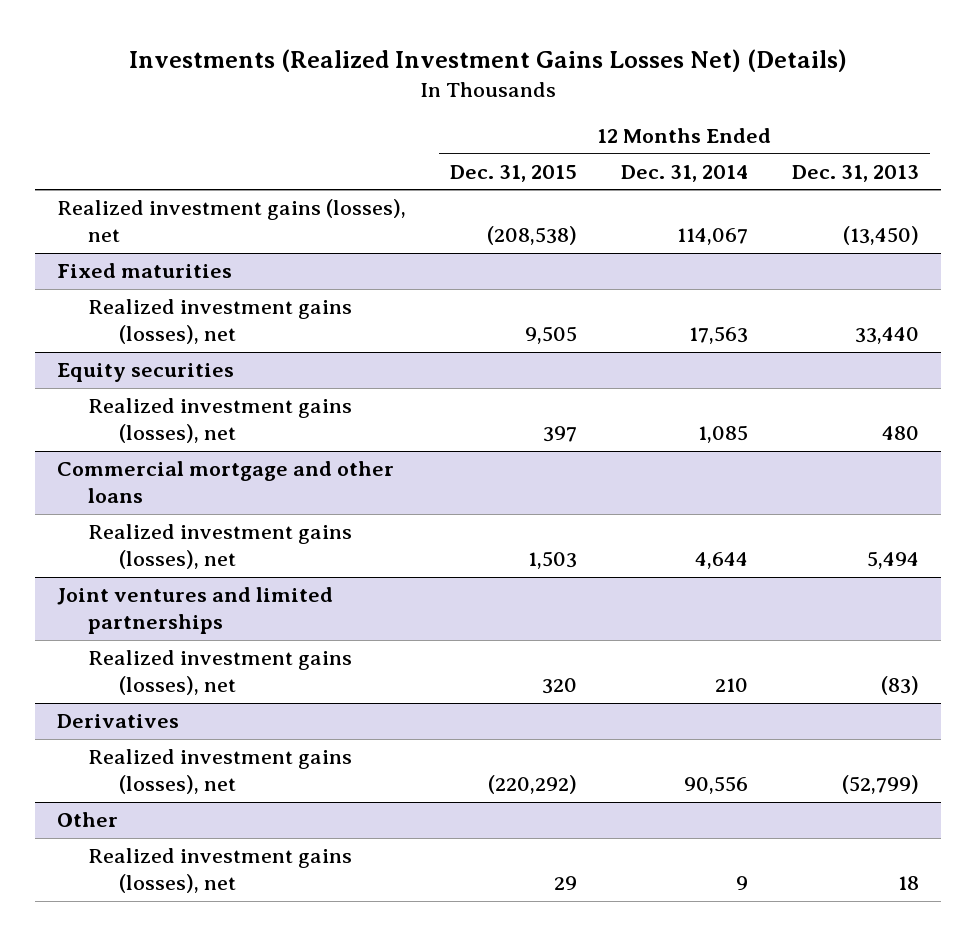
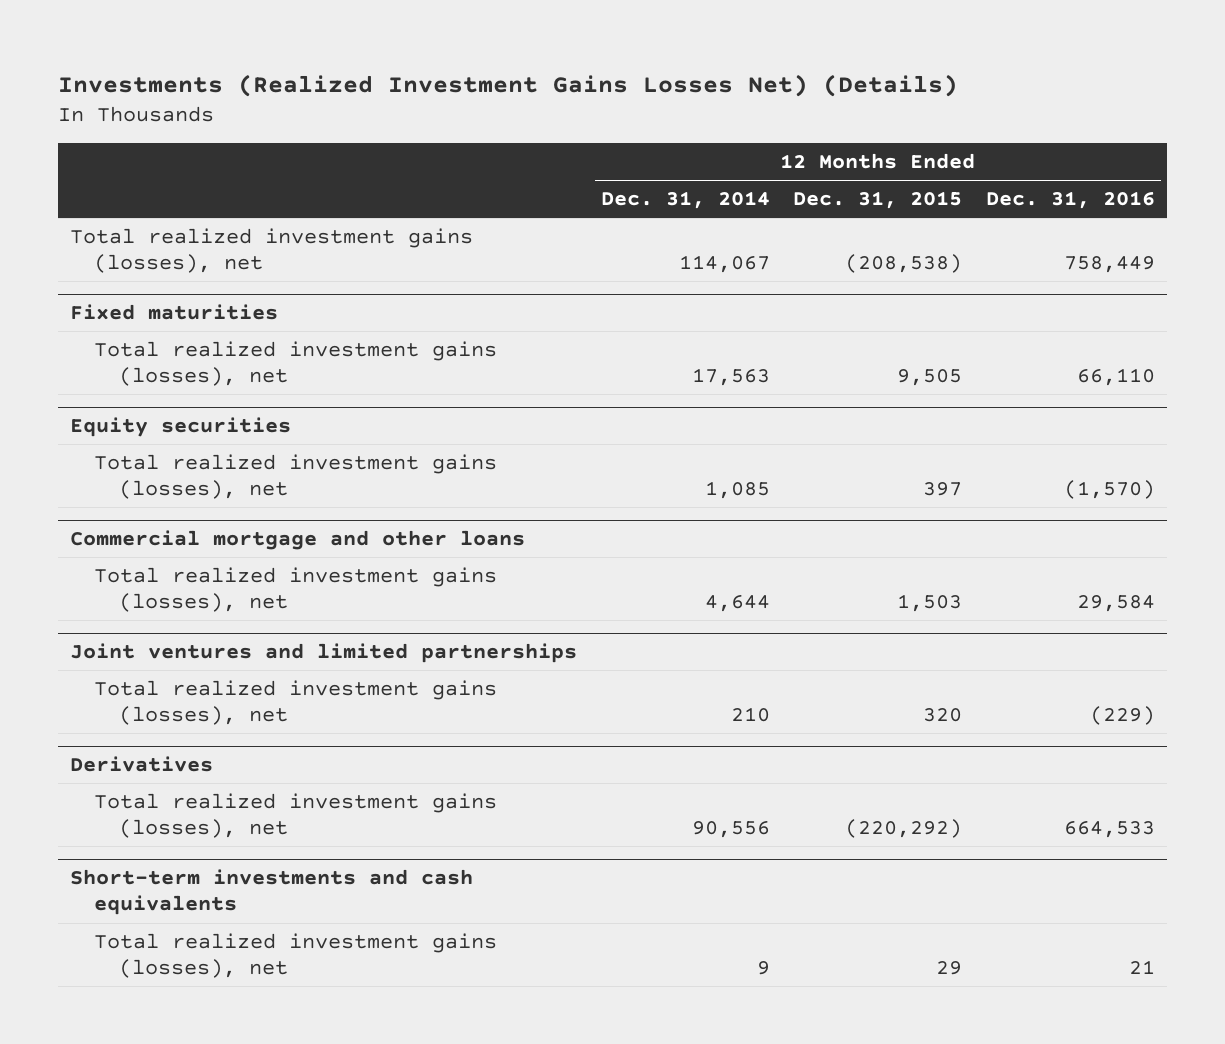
[791,164,919,182] Dec. 31, 2013 -> none
none -> [985,190,1155,209] Dec. 31, 2016
[57,199,407,243] Realized investment gains (losses), net -> [69,227,473,274] Total realized investment gains (losses), net
[88,299,353,345] Realized investment gains (losses), net -> [94,340,498,387] Total realized investment gains (losses), net
[88,398,353,444] Realized investment gains (losses), net -> [94,453,498,500] Total realized investment gains (losses), net
[88,524,353,570] Realized investment gains (losses), net -> [94,566,498,613] Total realized investment gains (losses), net
[88,650,353,696] Realized investment gains (losses), net -> [94,679,498,726] Total realized investment gains (losses), net
[88,749,353,795] Realized investment gains (losses), net -> [94,792,498,839] Total realized investment gains (losses), net
[57,812,119,828] Other -> [69,869,473,916] Short-term investments and cash equivalents
[88,848,353,894] Realized investment gains (losses), net -> [94,932,498,979] Total realized investment gains (losses), net

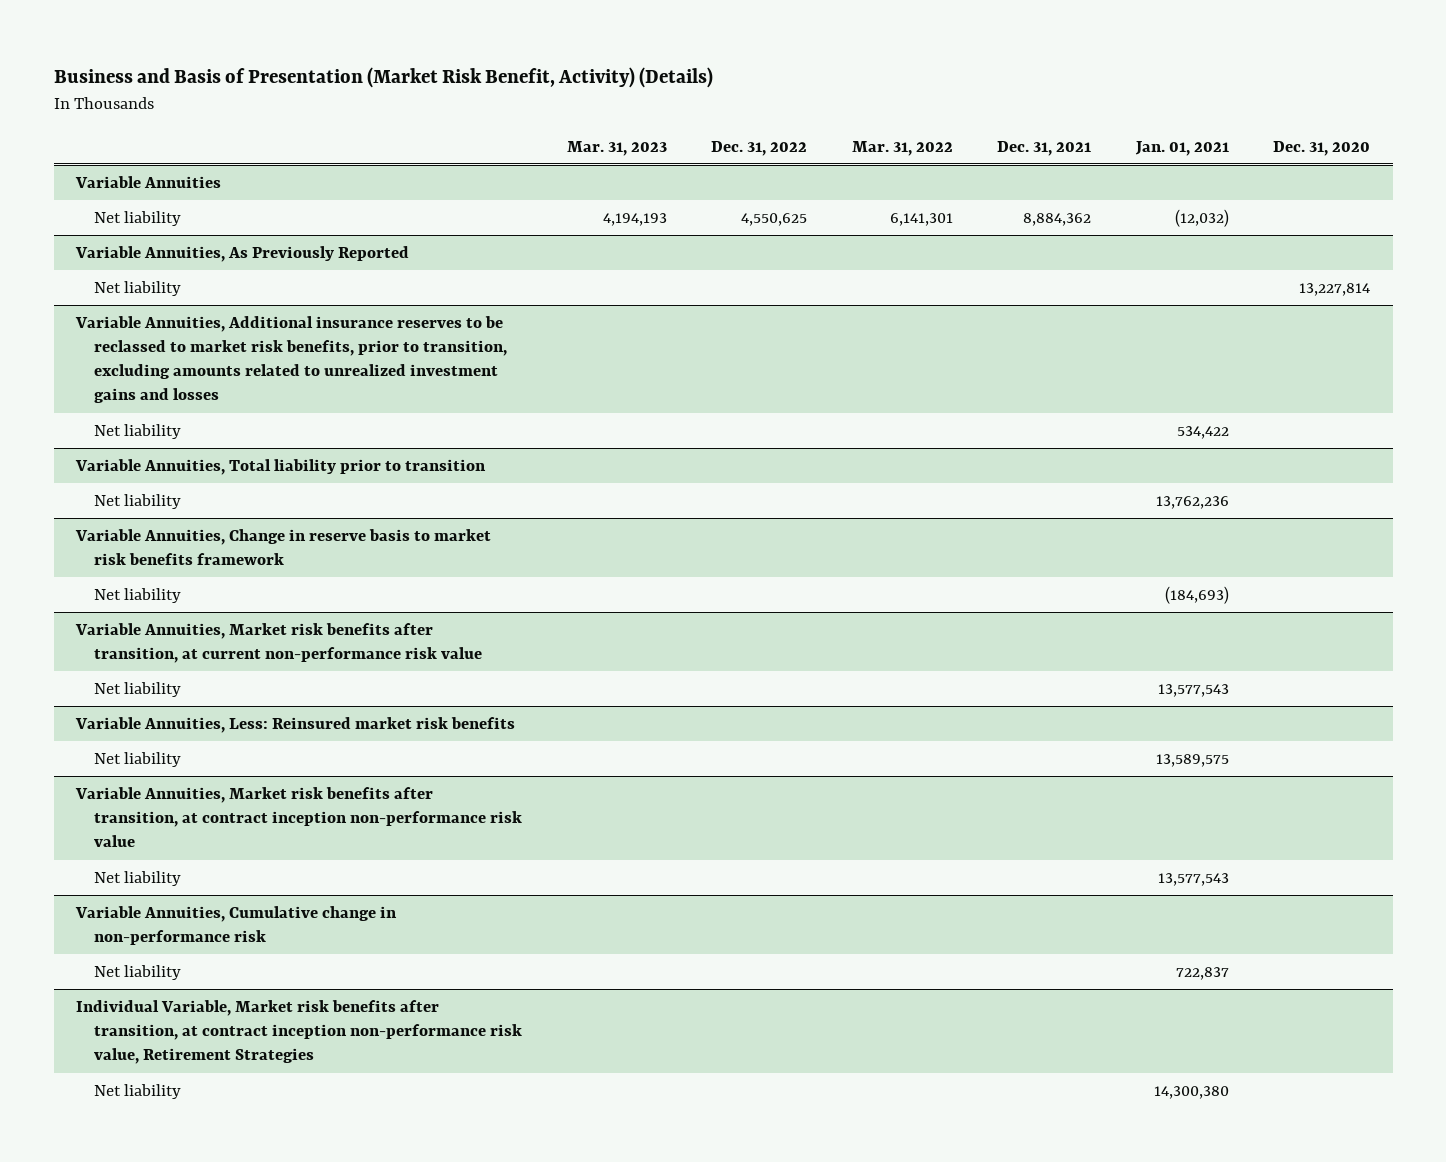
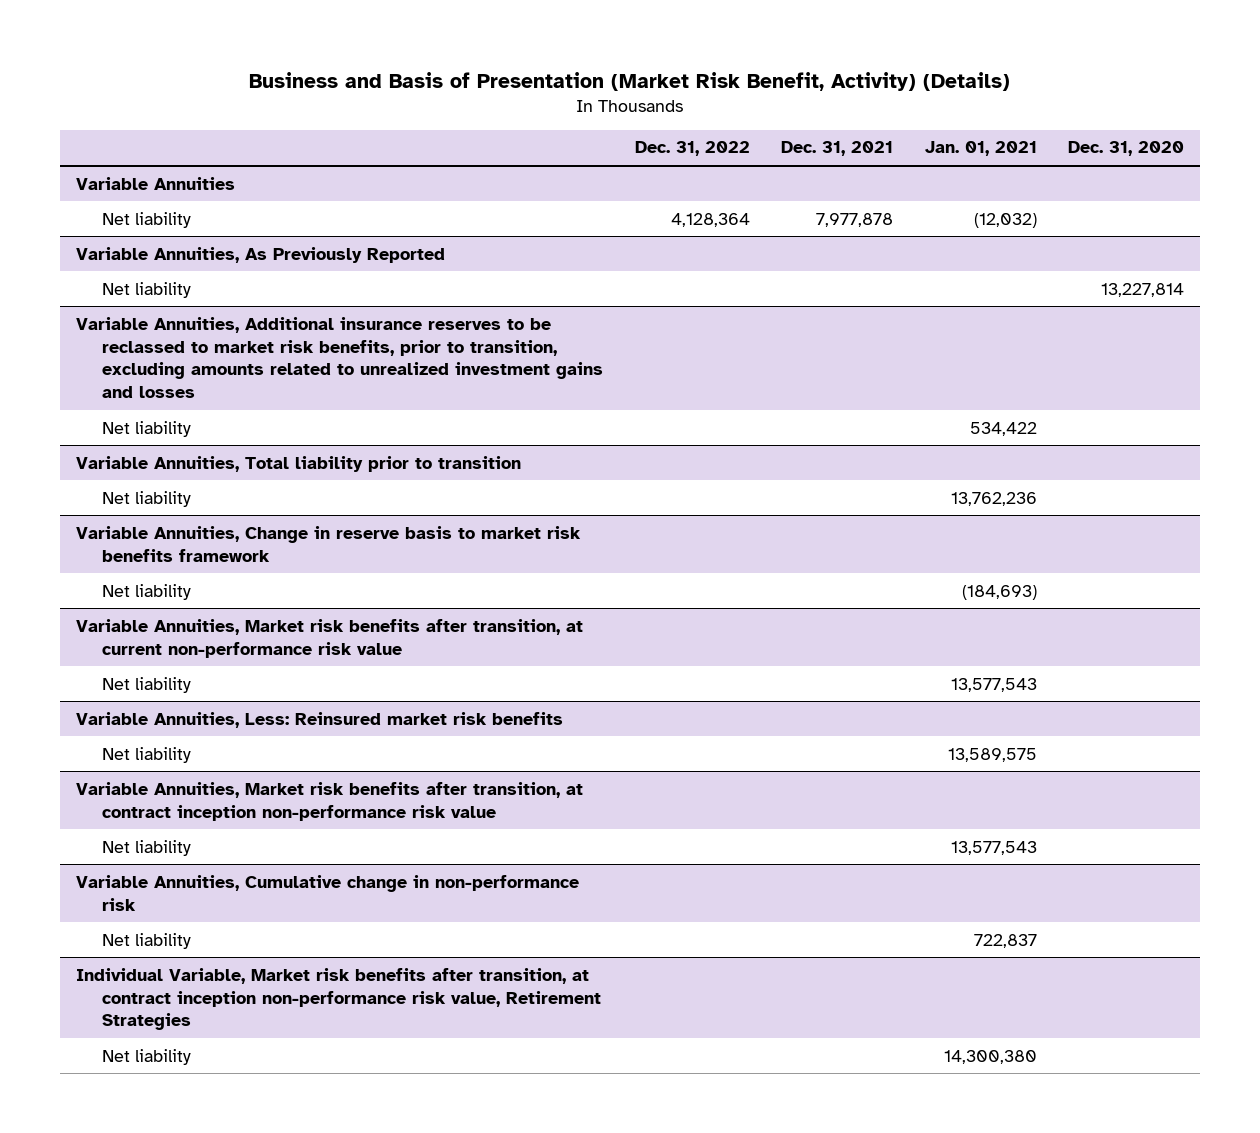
[566,140,667,156] Mar. 31, 2023 -> none
[851,140,953,156] Mar. 31, 2022 -> none
[741,213,808,227] 4,550,625 -> [670,212,750,227] 4,128,364
[1023,213,1092,227] 8,884,362 -> [816,212,894,227] 7,977,878

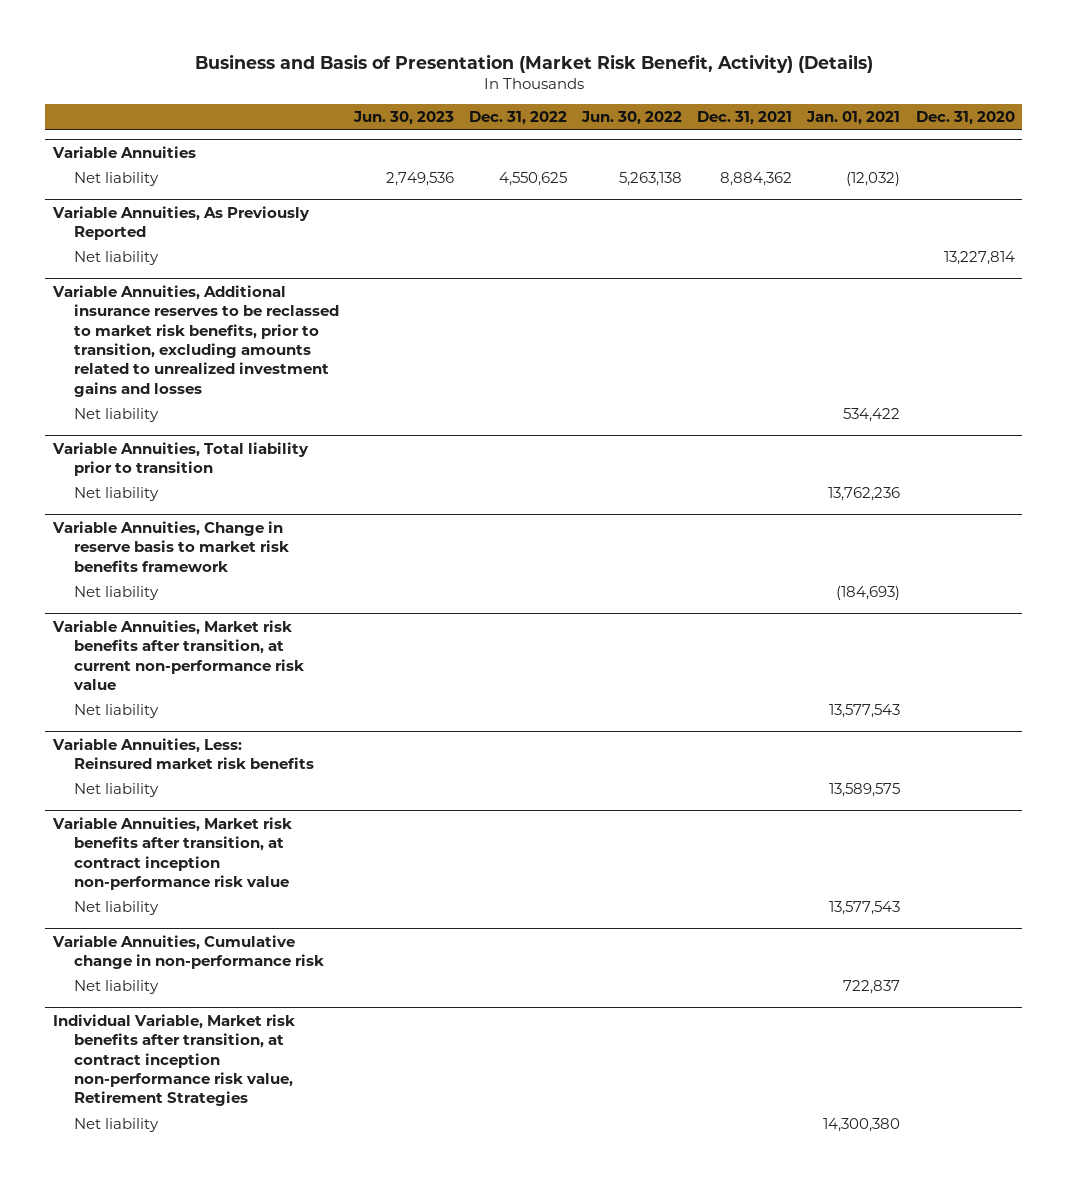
none -> [352,110,454,125] Jun. 30, 2023
none -> [581,110,683,125] Jun. 30, 2022
[670,212,750,227] 4,128,364 -> [498,171,567,186] 4,550,625
[816,212,894,227] 7,977,878 -> [720,171,793,186] 8,884,362

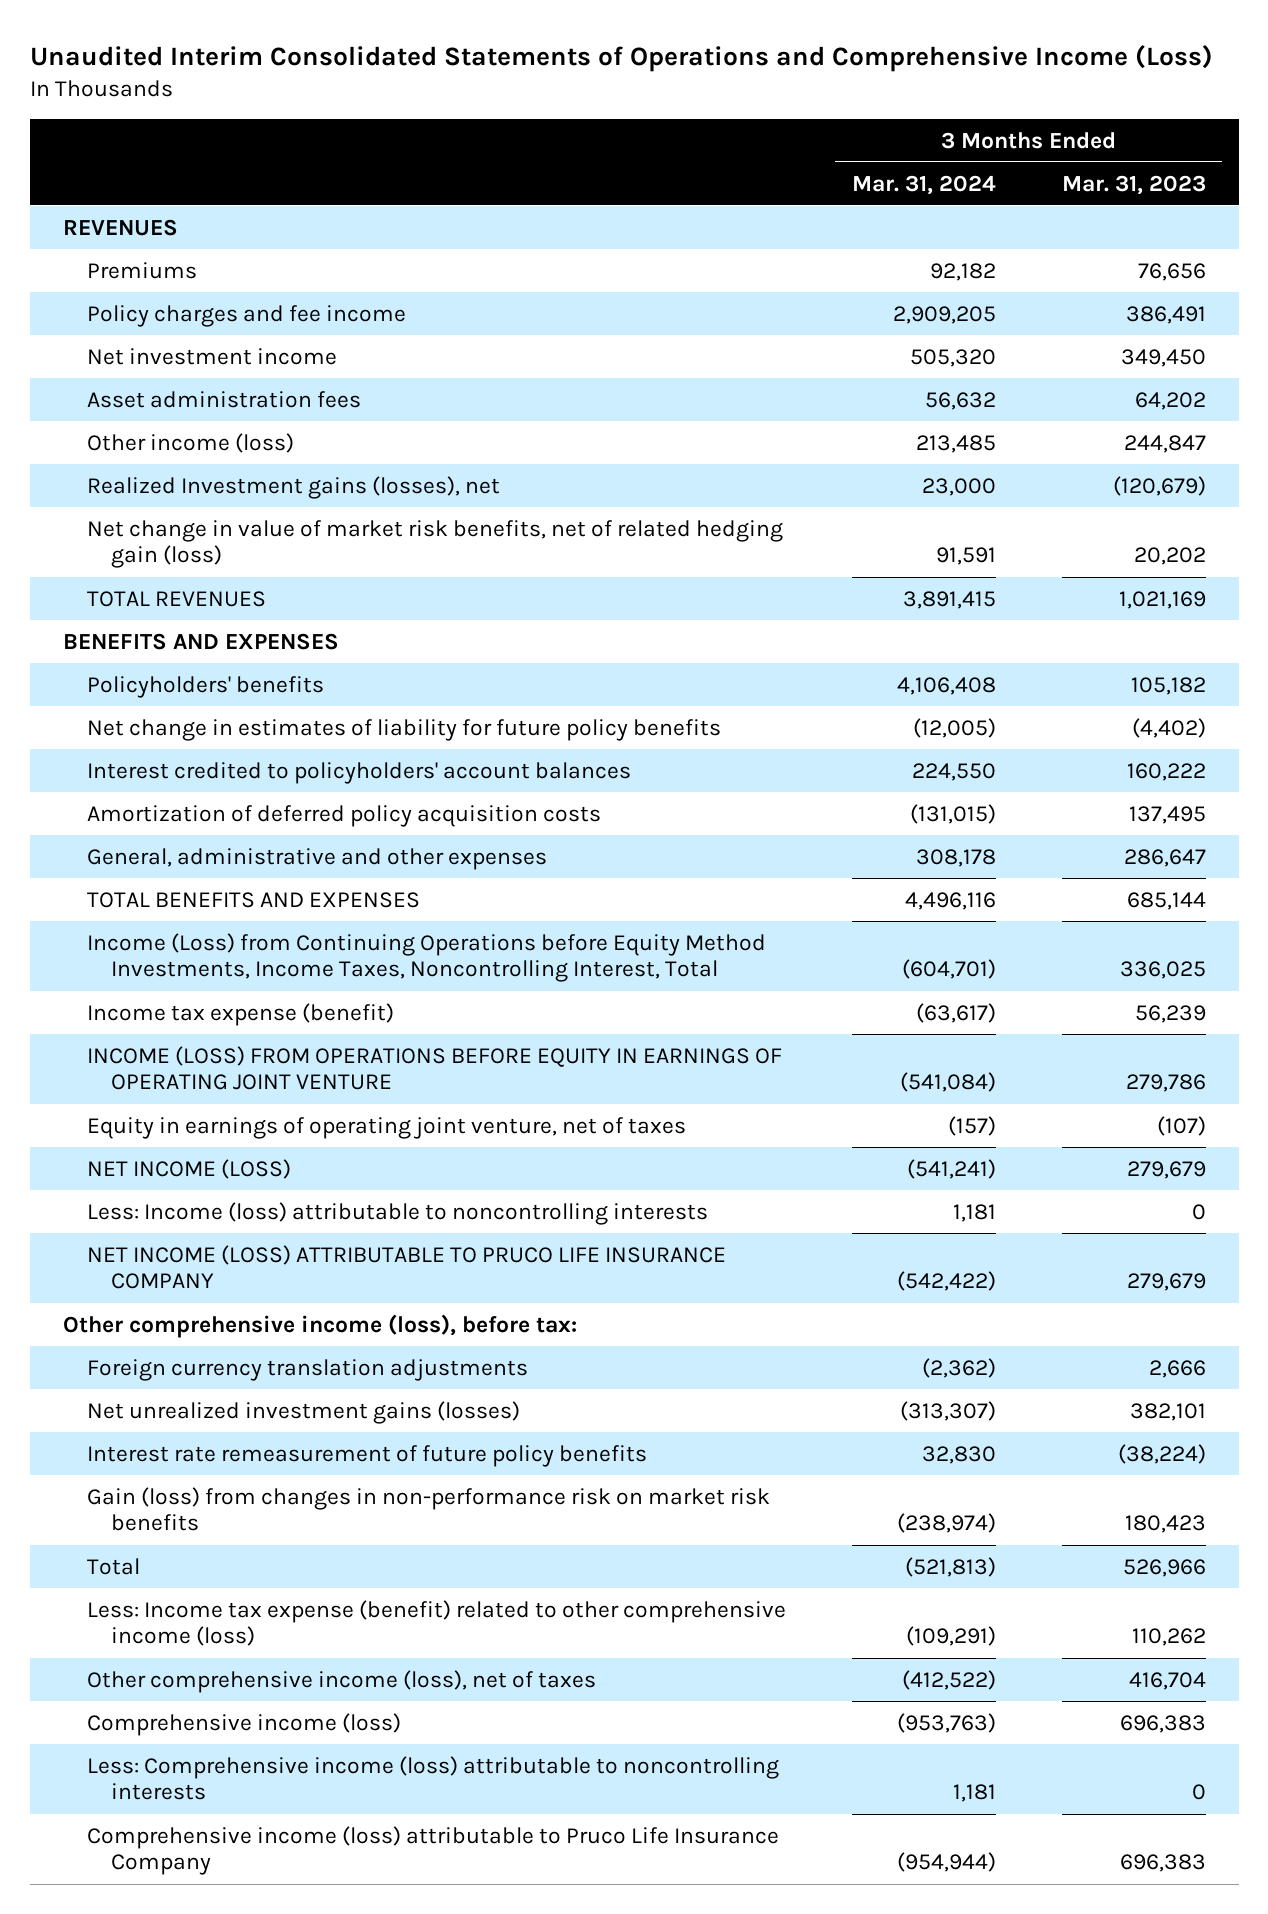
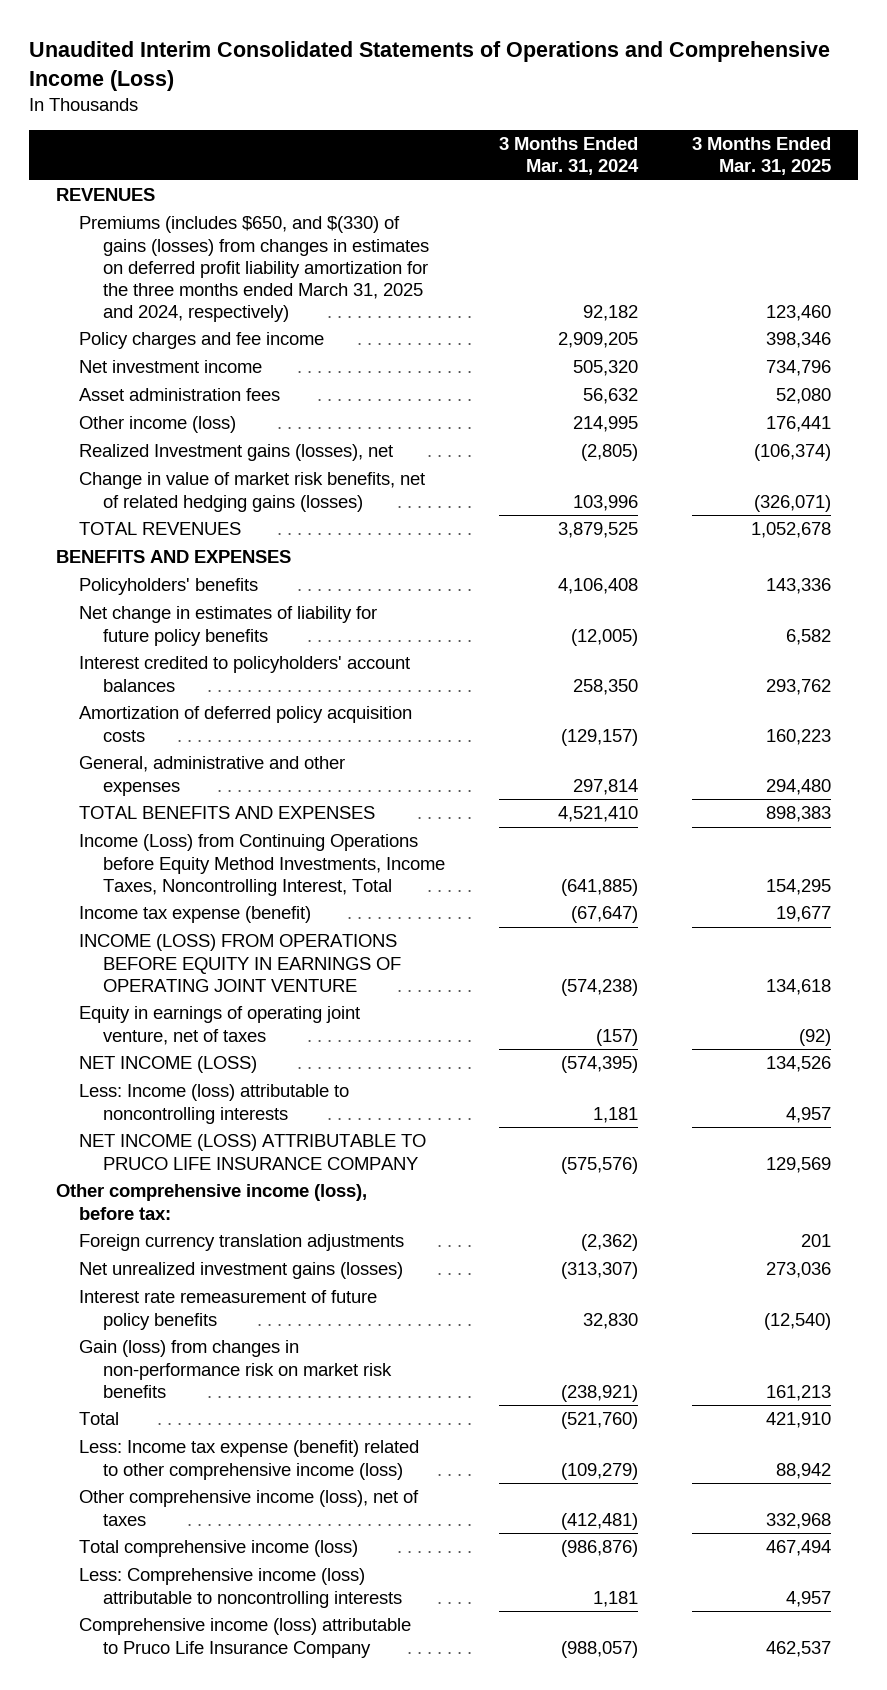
[1061,174,1206,195] Mar. 31, 2023 -> none
none -> [692,137,832,176] 3 Months Ended Mar. 31, 2025
[86,261,197,279] Premiums -> [79,216,430,322] Premiums (includes $650, and $(330) of gains (losses) from changes in estimates on deferred profit liability amortization for the three months ended March 31, 2025 and 2024, respectively)
[915,434,996,453] 213,485 -> [573,416,639,433] 214,995
[921,477,996,496] 23,000 -> [581,444,639,462] (2,805)
[86,519,783,569] Net change in value of market risk benefits, net of related hedging gain (loss) -> [79,472,426,512] Change in value of market risk benefits, net of related hedging gains (losses)
[935,547,996,566] 91,591 -> [573,494,639,511] 103,996
[902,590,996,609] 3,891,415 -> [558,522,639,539] 3,879,525
[911,762,996,781] 224,550 -> [573,678,639,695] 258,350
[909,803,996,824] (131,015) -> [561,728,639,746] (129,157)
[915,848,996,867] 308,178 -> [573,778,639,795] 297,814
[904,891,996,910] 4,496,116 -> [558,806,639,823] 4,521,410
[901,959,996,980] (604,701) -> [561,878,639,896] (641,885)
[915,1002,996,1023] (63,617) -> [571,906,639,924] (67,647)
[899,1072,996,1093] (541,084) -> [561,978,639,996] (574,238)
[906,1158,996,1179] (541,241) -> [561,1056,639,1074] (574,395)
[896,1271,996,1292] (542,422) -> [561,1156,639,1174] (575,576)
[896,1513,996,1534] (238,974) -> [561,1384,639,1402] (238,921)
[904,1556,996,1577] (521,813) -> [561,1412,639,1430] (521,760)
[905,1626,996,1647] (109,291) -> [561,1462,639,1480] (109,279)
[901,1669,996,1690] (412,522) -> [561,1512,639,1530] (412,481)
[86,1712,401,1736] Comprehensive income (loss) -> [79,1540,359,1558] Total comprehensive income (loss)
[896,1712,996,1733] (953,763) -> [561,1540,639,1558] (986,876)
[896,1852,996,1873] (954,944) -> [561,1640,639,1658] (988,057)

